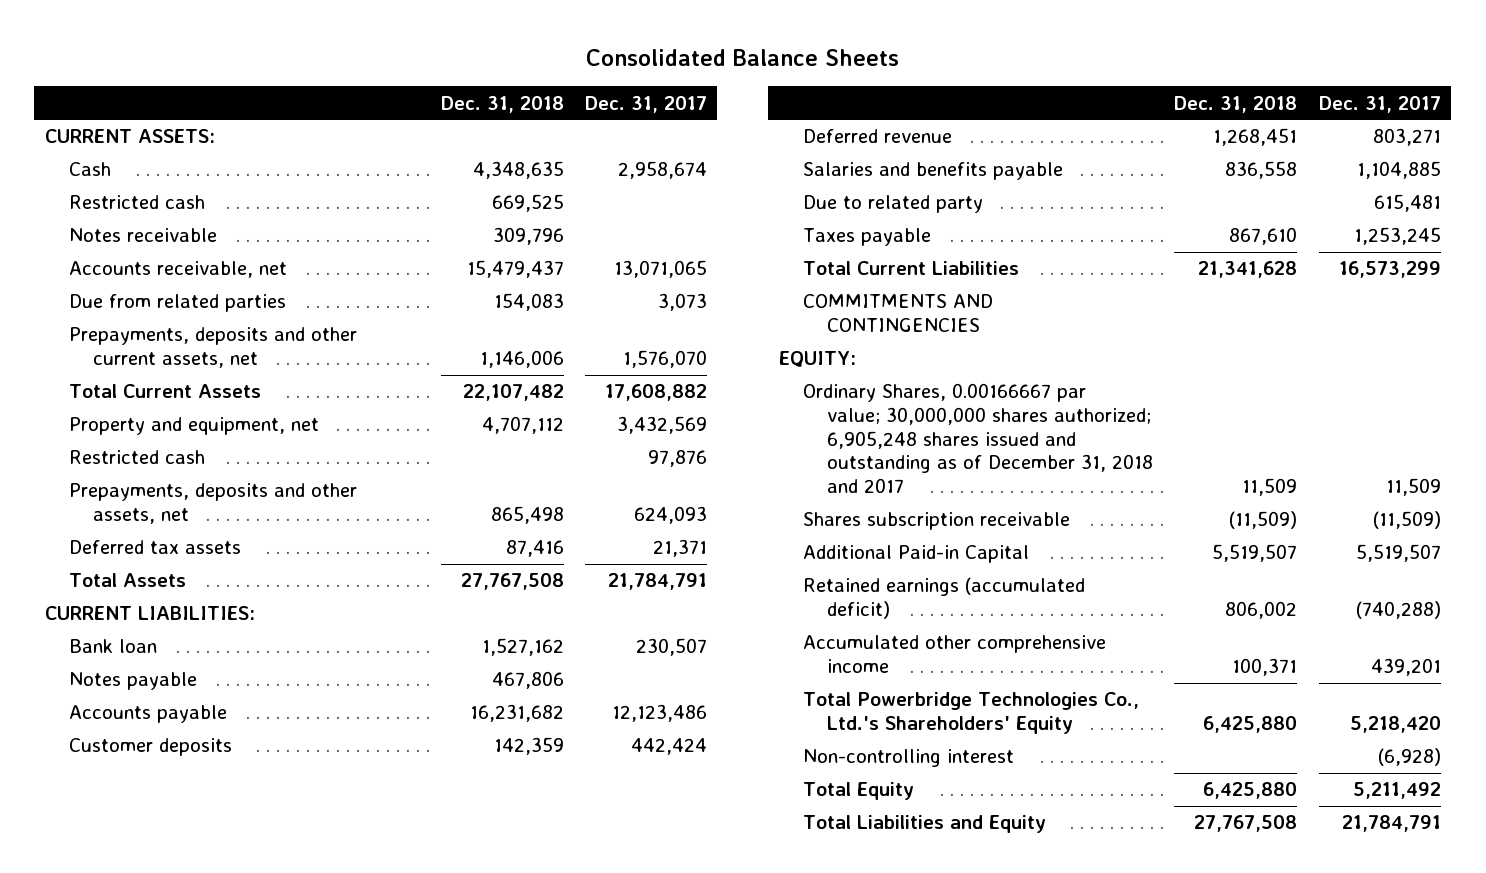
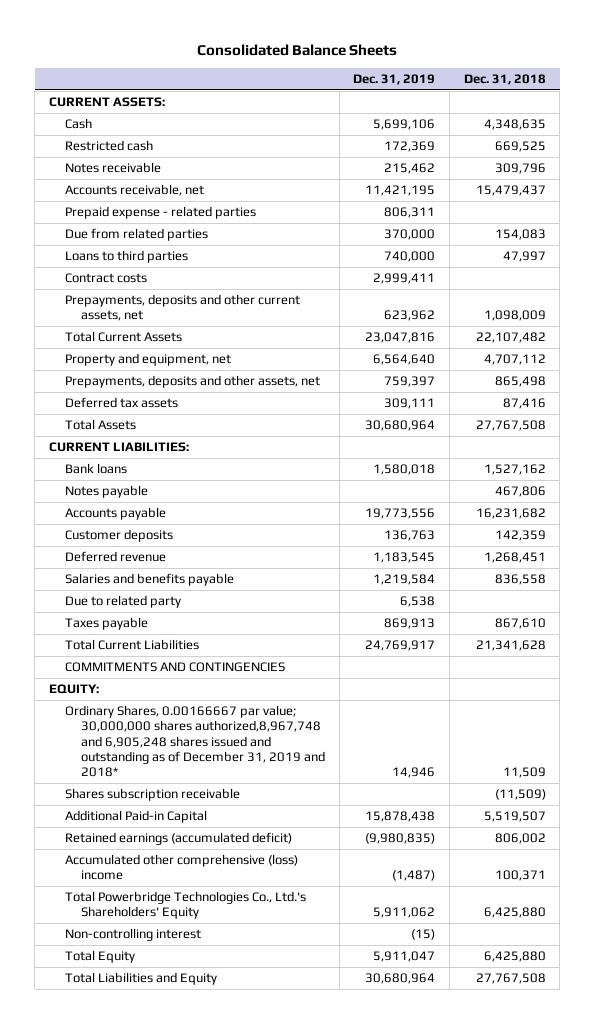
[584,95,707,113] Dec. 31, 2017 -> none
none -> [353,74,436,86] Dec. 31, 2019
none -> [64,206,256,220] Prepaid expense - related parties
none -> [64,250,188,264] Loans to third parties
none -> [64,273,147,284] Contract costs
[479,350,564,369] 1,146,006 -> [483,310,546,322] 1,098,009
[69,450,206,465] Restricted cash -> none
[69,639,158,654] Bank loan -> [64,463,127,475] Bank loans
[803,383,1154,494] Ordinary Shares, 0.00166667 par value; 30,000,000 shares authorized; 6,905,248 shares issued and outstanding as of December 31, 2018 and 2017 -> [64,705,325,777] Ordinary Shares, 0.00166667 par value; 30,000,000 shares authorized,8,967,748 and 6,905,248 shares issued and outstanding as of December 31, 2019 and 2018*
[803,635,1107,674] Accumulated other comprehensive income -> [64,854,298,881] Accumulated other comprehensive (loss) income

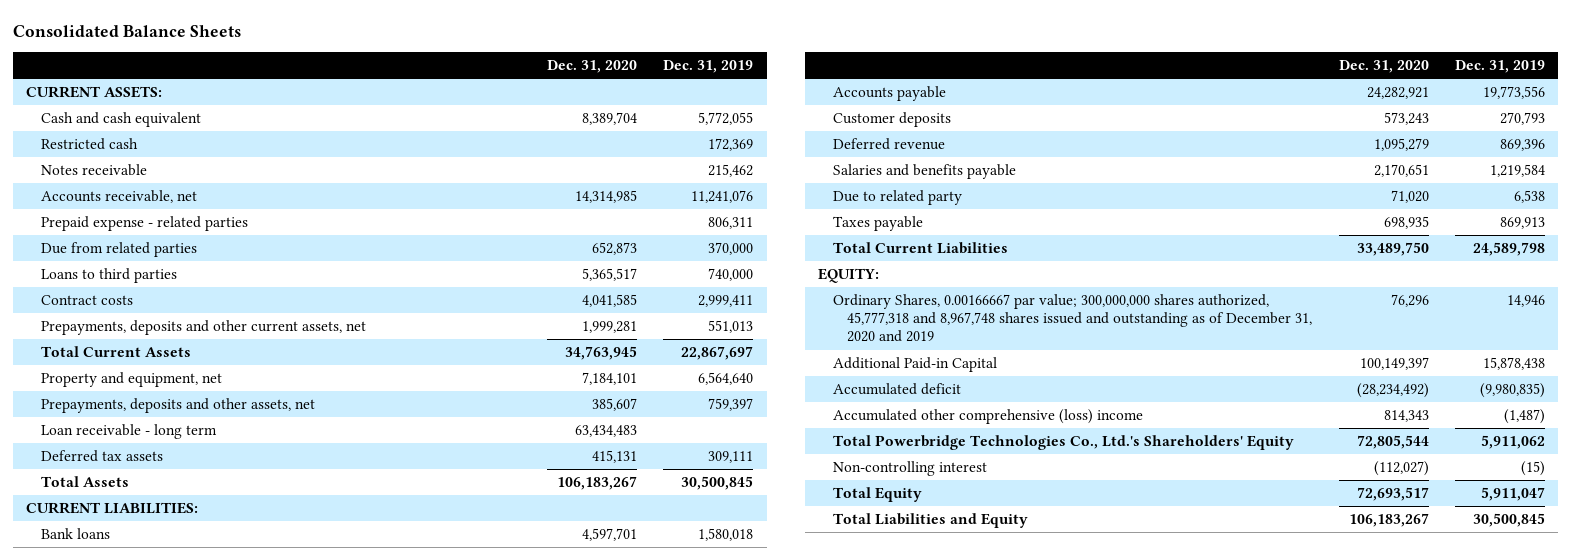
[463,74,546,86] Dec. 31, 2018 -> none
none -> [546,59,637,73] Dec. 31, 2020
[64,118,92,130] Cash -> [40,112,201,128] Cash and cash equivalent
[373,119,436,131] 5,699,106 -> [698,112,754,126] 5,772,055
[365,185,436,197] 11,421,195 -> [691,190,754,204] 11,241,076
[384,310,436,322] 623,962 -> [708,320,754,334] 551,013
[365,332,436,344] 23,047,816 -> [681,346,754,361] 22,867,697
none -> [40,424,217,440] Loan receivable - long term
[365,420,436,432] 30,680,964 -> [681,476,754,491] 30,500,845
[64,485,148,499] Notes payable -> none
[384,530,436,542] 136,763 -> [1500,112,1546,126] 270,793
[373,552,436,564] 1,183,545 -> [1500,139,1546,152] 869,396
[64,662,285,673] COMMITMENTS AND CONTINGENCIES -> none
[365,640,436,652] 24,769,917 -> [1473,242,1546,257] 24,589,798
[64,788,240,802] Shares subscription receivable -> none
[64,705,325,777] Ordinary Shares, 0.00166667 par value; 30,000,000 shares authorized,8,967,748 and 6,905,248 shares issued and outstanding as of December 31, 2019 and 2018* -> [832,294,1313,343] Ordinary Shares, 0.00166667 par value; 300,000,000 shares authorized, 45,777,318 and 8,967,748 shares issued and outstanding as of December 31, 2020 and 2019
[64,832,292,846] Retained earnings (accumulated deficit) -> [832,383,961,396] Accumulated deficit
[365,973,436,985] 30,680,964 -> [1473,513,1546,528] 30,500,845

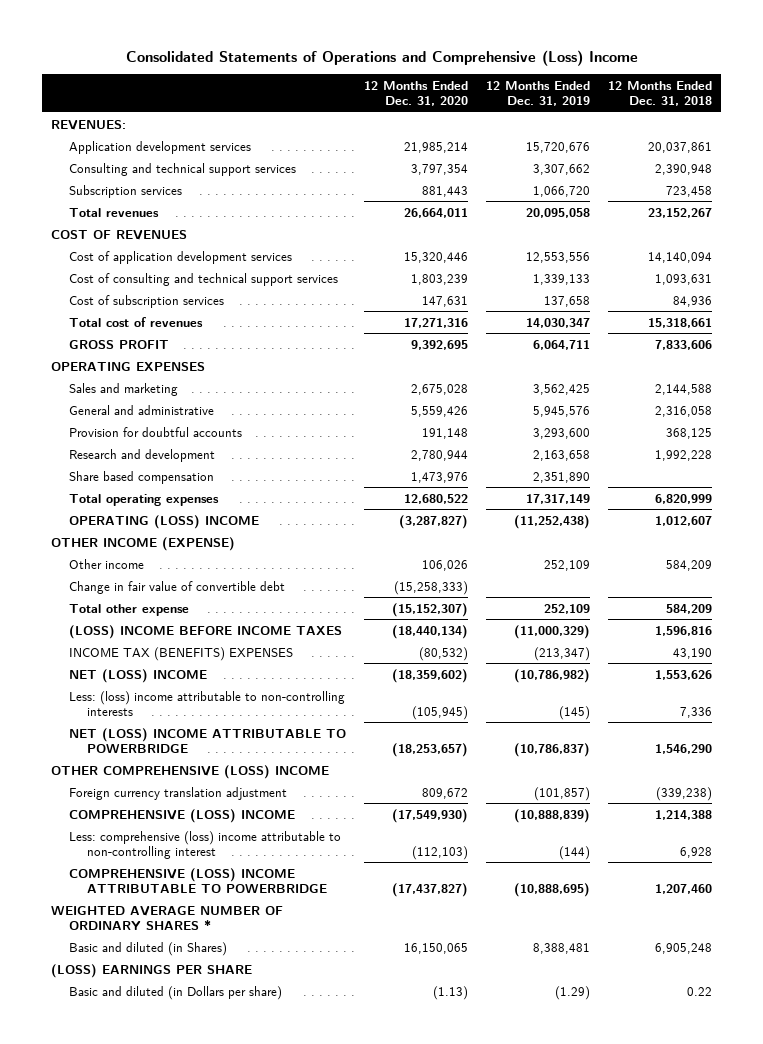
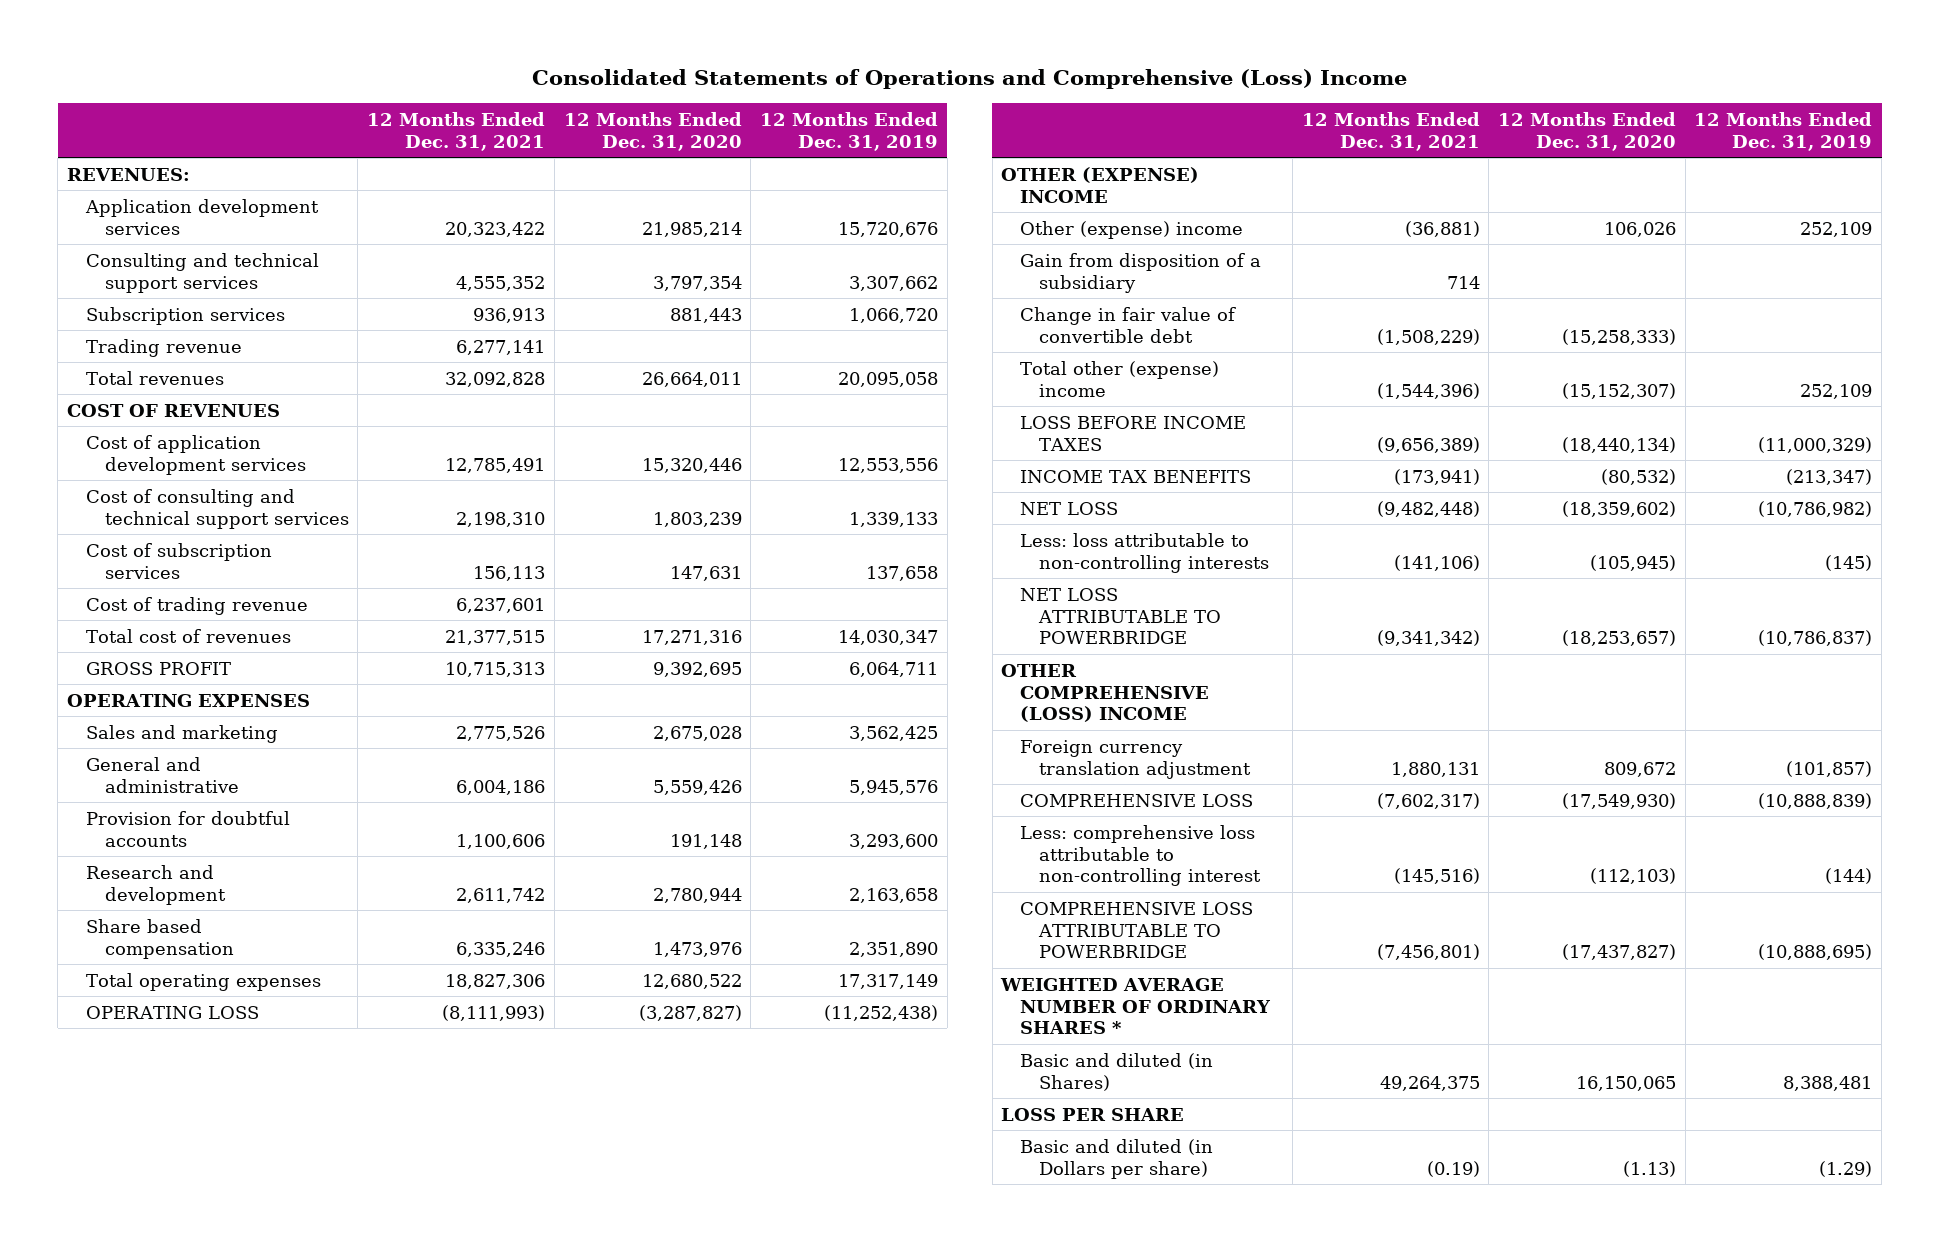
[608,80,713,106] 12 Months Ended Dec. 31, 2018 -> none
none -> [367,111,546,151] 12 Months Ended Dec. 31, 2021
none -> [85,338,242,357] Trading revenue
none -> [85,596,308,615] Cost of trading revenue
[69,514,260,529] OPERATING (LOSS) INCOME -> [85,1005,259,1019] OPERATING LOSS
[51,536,236,551] OTHER INCOME (EXPENSE) -> [1001,166,1200,203] OTHER (EXPENSE) INCOME
[69,558,145,569] Other income -> [1020,220,1244,239] Other (expense) income
none -> [1020,252,1262,293] Gain from disposition of a subsidiary
[69,603,190,616] Total other expense -> [1020,360,1220,397] Total other (expense) income
[69,624,343,639] (LOSS) INCOME BEFORE INCOME TAXES -> [1020,415,1247,451] LOSS BEFORE INCOME TAXES
[69,646,294,661] INCOME TAX (BENEFITS) EXPENSES -> [1020,469,1252,483] INCOME TAX BENEFITS
[69,668,208,683] NET (LOSS) INCOME -> [1020,501,1119,515] NET LOSS
[69,690,346,716] Less: (loss) income attributable to non-controlling interests -> [1020,532,1270,573] Less: loss attributable to non-controlling interests
[69,727,347,753] NET (LOSS) INCOME ATTRIBUTABLE TO POWERBRIDGE -> [1020,587,1222,645] NET LOSS ATTRIBUTABLE TO POWERBRIDGE
[69,808,296,823] COMPREHENSIVE (LOSS) INCOME -> [1020,793,1254,807] COMPREHENSIVE LOSS
[69,830,342,859] Less: comprehensive (loss) income attributable to non-controlling interest -> [1020,824,1262,887] Less: comprehensive loss attributable to non-controlling interest
[69,867,328,893] COMPREHENSIVE (LOSS) INCOME ATTRIBUTABLE TO POWERBRIDGE -> [1020,901,1254,959] COMPREHENSIVE LOSS ATTRIBUTABLE TO POWERBRIDGE
[51,963,253,978] (LOSS) EARNINGS PER SHARE -> [1001,1107,1185,1121] LOSS PER SHARE

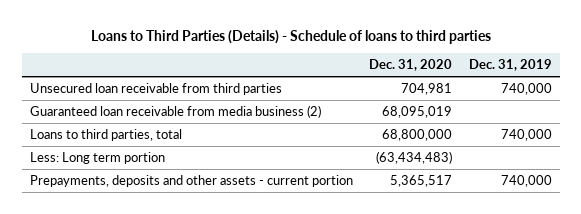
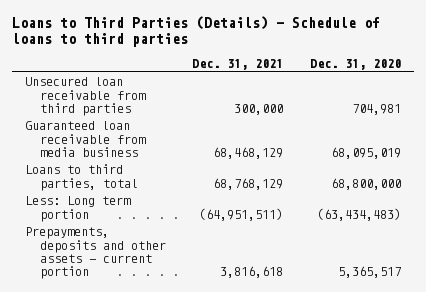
[468,59,552,72] Dec. 31, 2019 -> none
none -> [192,59,284,71] Dec. 31, 2021
[29,104,321,118] Guaranteed loan receivable from media business (2) -> [25,121,146,158] Guaranteed loan receivable from media business

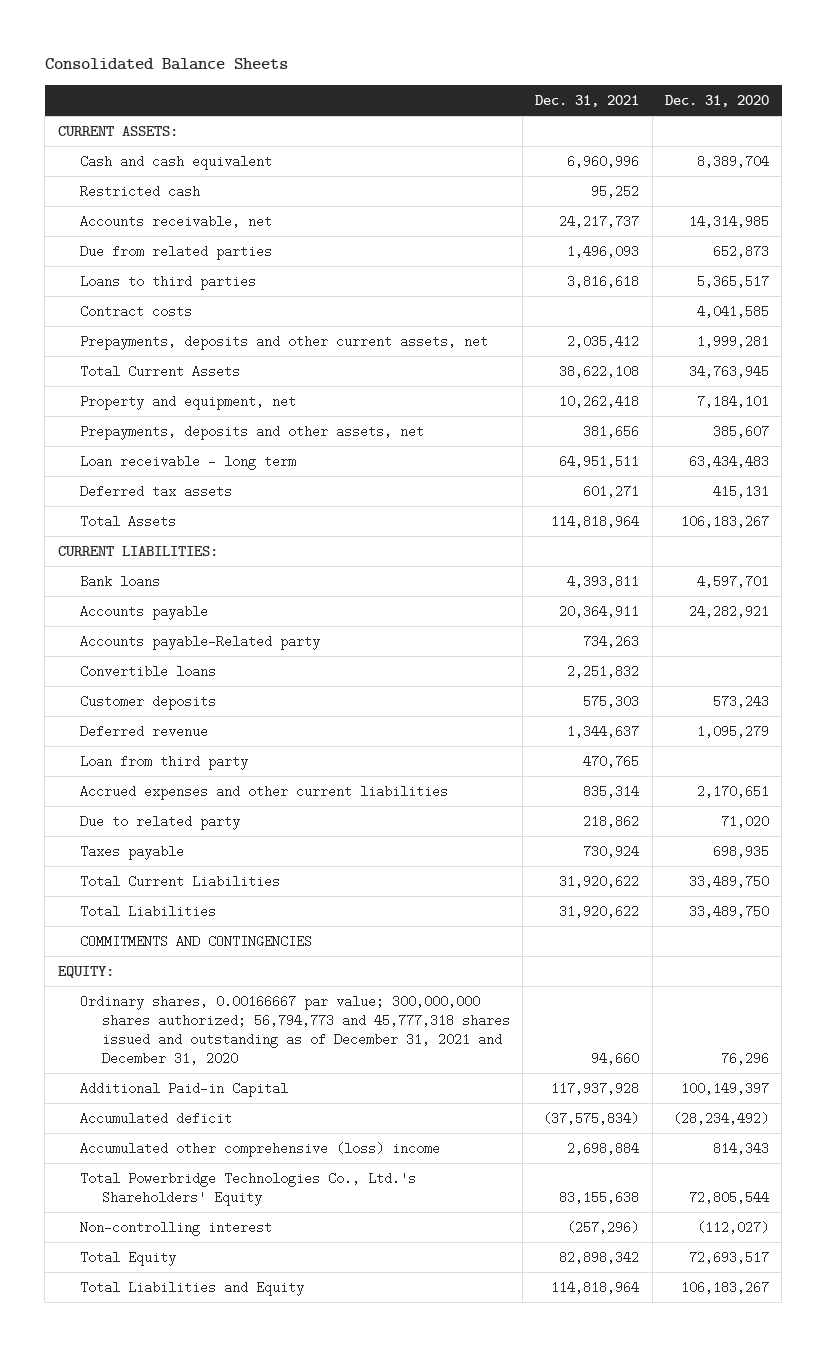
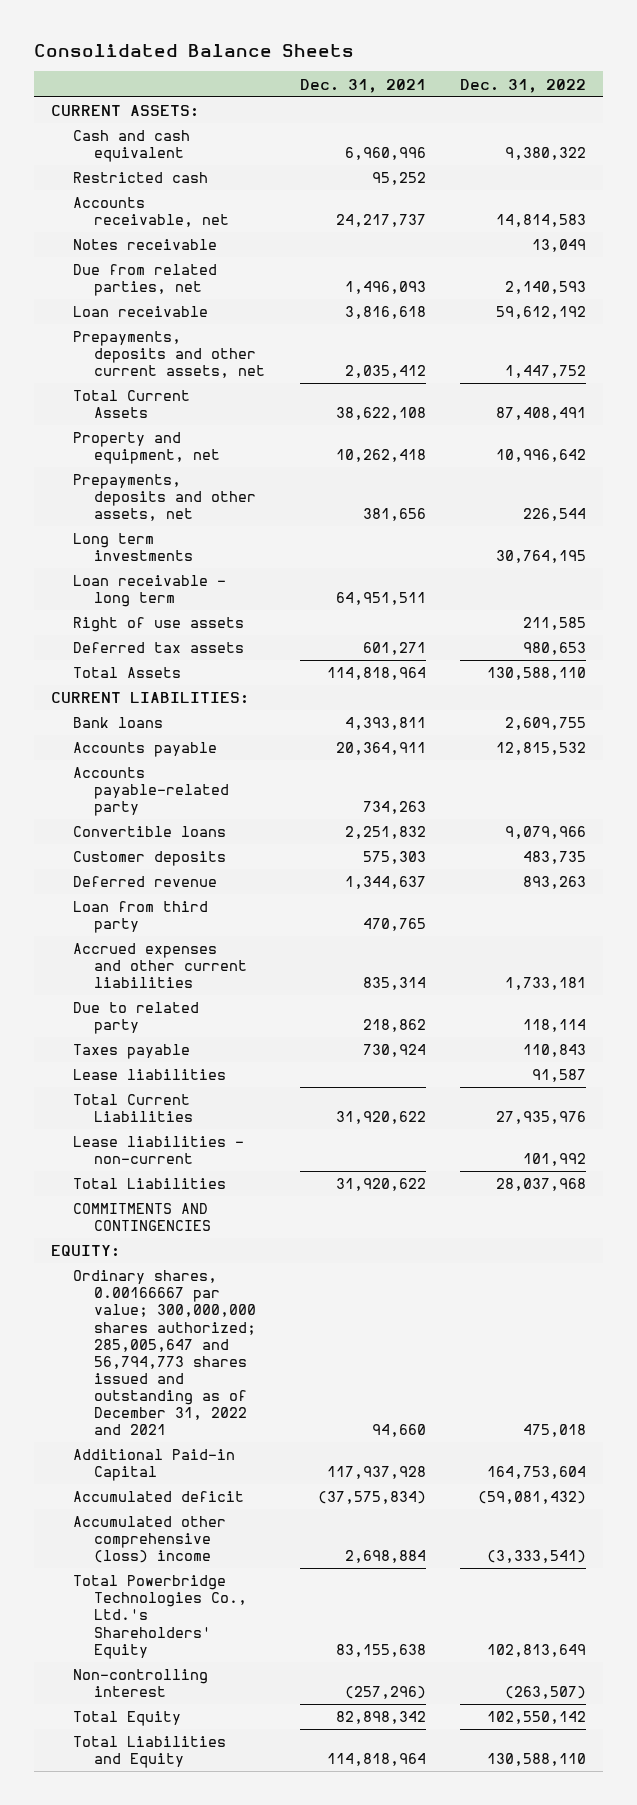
[664,94,769,107] Dec. 31, 2020 -> none
none -> [459,78,586,93] Dec. 31, 2022
[79,304,192,318] Contract costs -> none
none -> [72,239,217,251] Notes receivable
[79,244,272,260] Due from related parties -> [72,264,217,297] Due from related parties, net
[79,274,256,290] Loans to third parties -> [72,306,208,318] Loan receivable
none -> [72,533,194,562] Long term investments
none -> [72,617,244,633] Right of use assets
[79,634,320,650] Accounts payable-Related party -> [72,767,230,817] Accounts payable-related party
none -> [72,1069,226,1081] Lease liabilities
none -> [72,1136,244,1165] Lease liabilities - non-current
[79,994,510,1065] Ordinary shares, 0.00166667 par value; 300,000,000 shares authorized; 56,794,773 and 45,777,318 shares issued and outstanding as of December 31, 2021 and December 31, 2020 -> [72,1270,257,1436] Ordinary shares, 0.00166667 par value; 300,000,000 shares authorized; 285,005,647 and 56,794,773 shares issued and outstanding as of December 31, 2022 and 2021

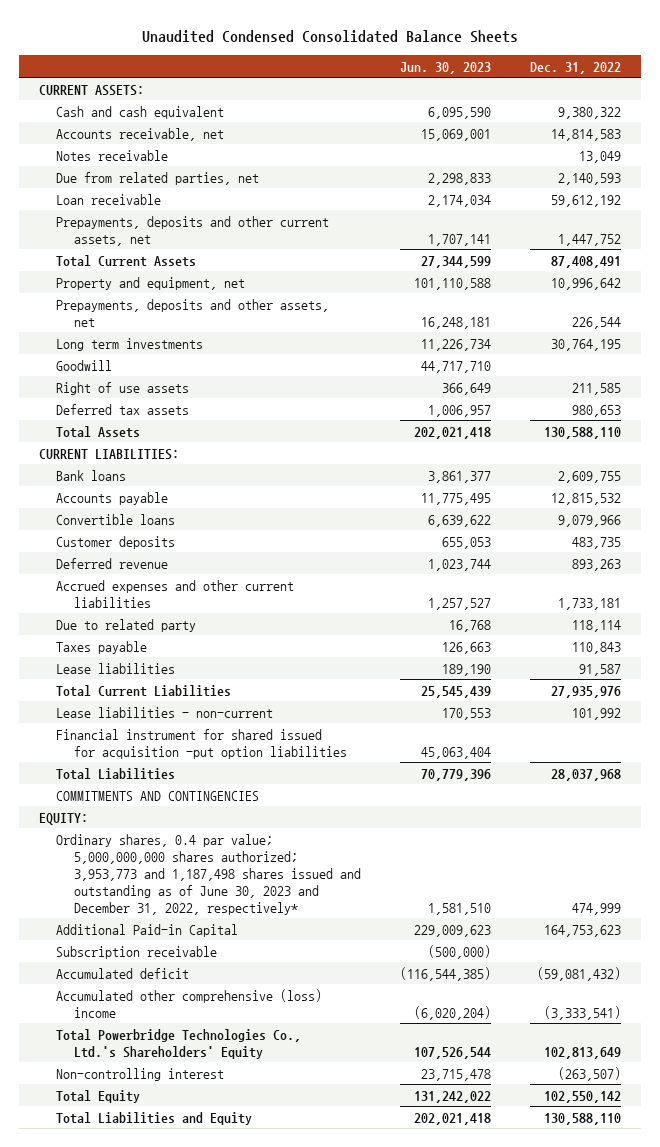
[34,43,355,57] Consolidated Balance Sheets -> [142,30,519,44] Unaudited Condensed Consolidated Balance Sheets
[299,78,426,93] Dec. 31, 2021 -> none
none -> [399,61,491,74] Jun. 30, 2023
[72,172,208,184] Restricted cash -> none
[72,575,226,608] Loan receivable - long term -> none
none -> [56,359,113,371] Goodwill
[72,767,230,817] Accounts payable-related party -> none
[72,901,208,934] Loan from third party -> none
none -> [56,728,347,759] Financial instrument for shared issued for acquisition -put option liabilities
[72,1270,257,1436] Ordinary shares, 0.00166667 par value; 300,000,000 shares authorized; 285,005,647 and 56,794,773 shares issued and outstanding as of December 31, 2022 and 2021 -> [56,833,361,915] Ordinary shares, 0.4 par value; 5,000,000,000 shares authorized; 3,953,773 and 1,187,498 shares issued and outstanding as of June 30, 2023 and December 31, 2022, respectively*
[522,1424,586,1438] 475,018 -> [572,902,622,915] 474,999
[486,1466,586,1480] 164,753,604 -> [544,924,622,937] 164,753,623
none -> [56,945,218,959] Subscription receivable

